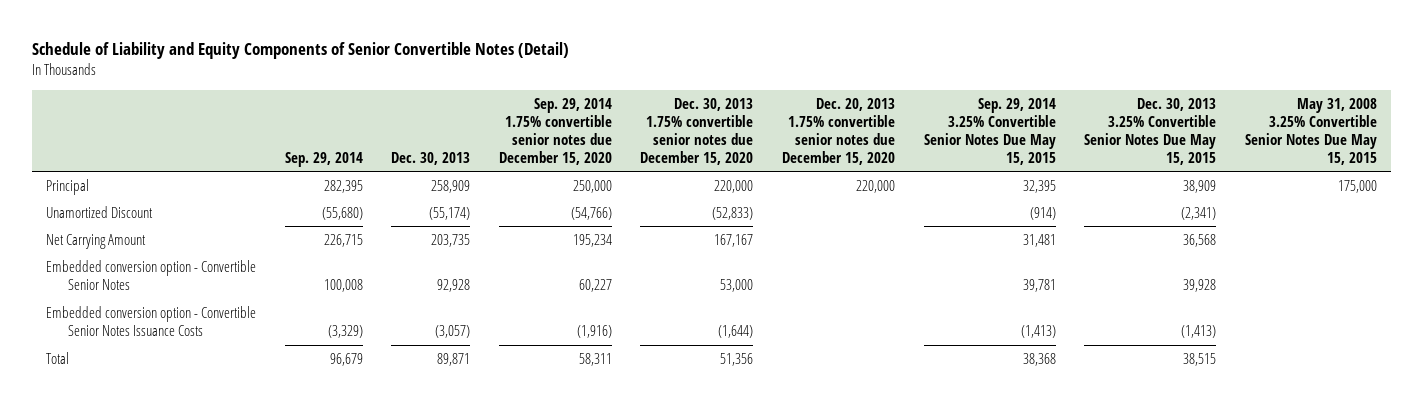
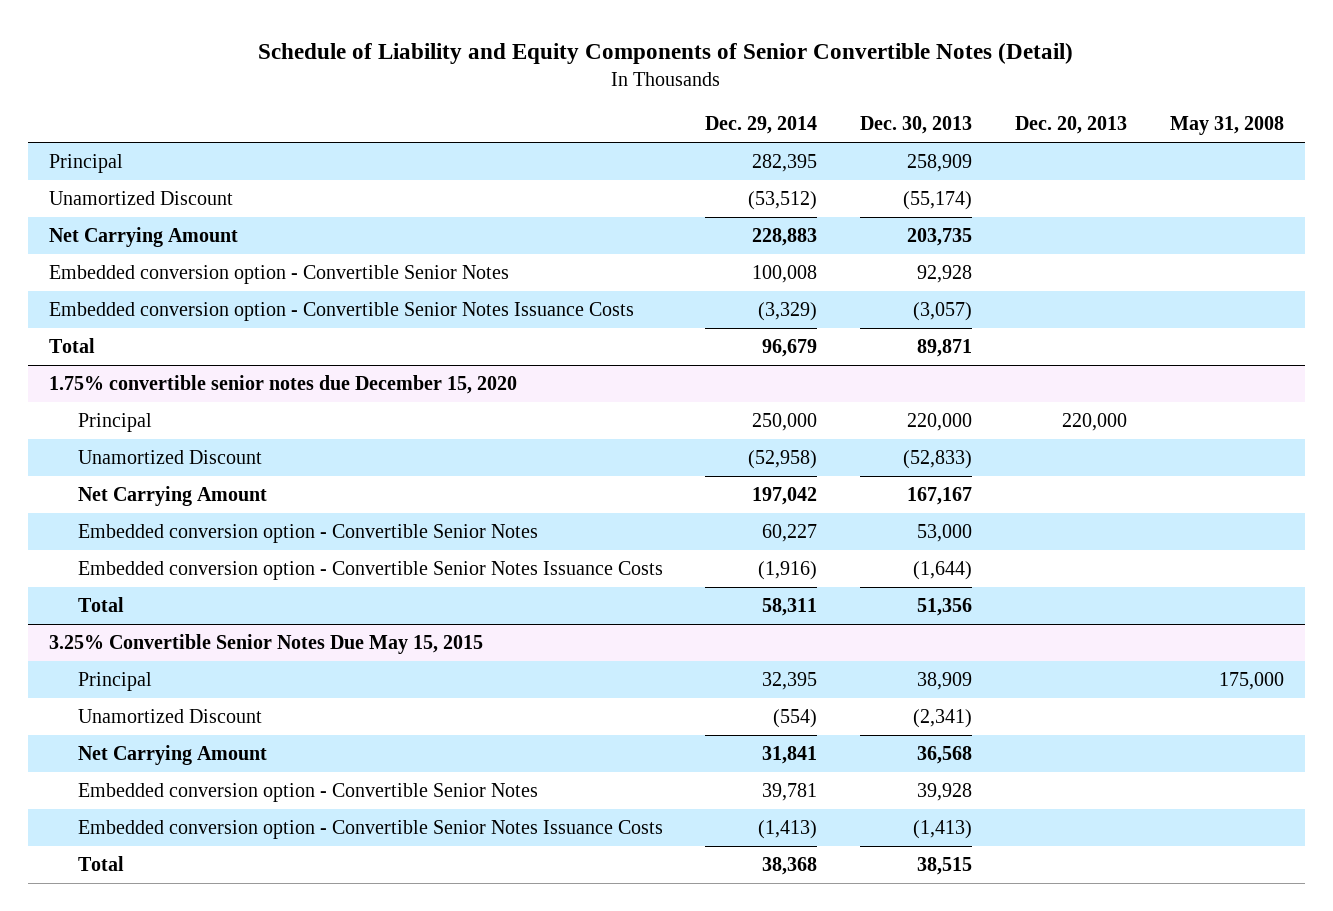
[284,151,363,167] Sep. 29, 2014 -> none
[498,97,612,165] Sep. 29, 2014 1.75% convertible senior notes due December 15, 2020 -> none
[640,97,754,165] Dec. 30, 2013 1.75% convertible senior notes due December 15, 2020 -> none
[781,97,895,165] Dec. 20, 2013 1.75% convertible senior notes due December 15, 2020 -> none
[923,97,1056,165] Sep. 29, 2014 3.25% Convertible Senior Notes Due May 15, 2015 -> none
[1084,97,1217,165] Dec. 30, 2013 3.25% Convertible Senior Notes Due May 15, 2015 -> none
[1244,97,1377,165] May 31, 2008 3.25% Convertible Senior Notes Due May 15, 2015 -> none
none -> [705,116,818,135] Dec. 29, 2014
none -> [1014,116,1127,135] Dec. 20, 2013
none -> [1169,116,1284,136] May 31, 2008
none -> [48,374,517,394] 1.75% convertible senior notes due December 15, 2020
none -> [77,412,152,432] Principal
none -> [77,449,262,464] Unamortized Discount
none -> [77,485,267,506] Net Carrying Amount
none -> [77,523,538,543] Embedded conversion option - Convertible Senior Notes
none -> [77,560,663,580] Embedded conversion option - Convertible Senior Notes Issuance Costs
none -> [77,596,124,612] Total
none -> [48,633,483,654] 3.25% Convertible Senior Notes Due May 15, 2015
none -> [77,671,152,691] Principal
none -> [77,708,262,723] Unamortized Discount
none -> [77,744,267,765] Net Carrying Amount
none -> [77,782,538,802] Embedded conversion option - Convertible Senior Notes
none -> [77,819,663,839] Embedded conversion option - Convertible Senior Notes Issuance Costs
none -> [77,855,124,871] Total

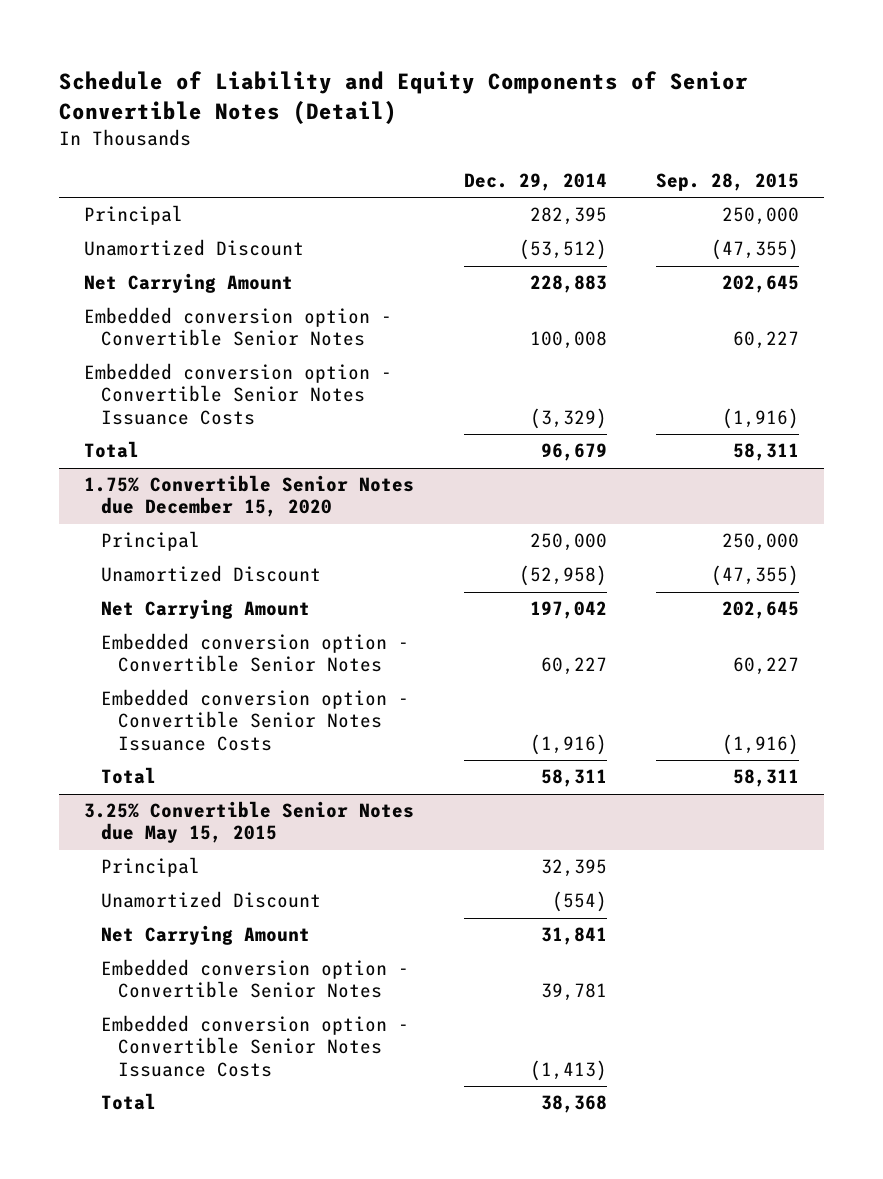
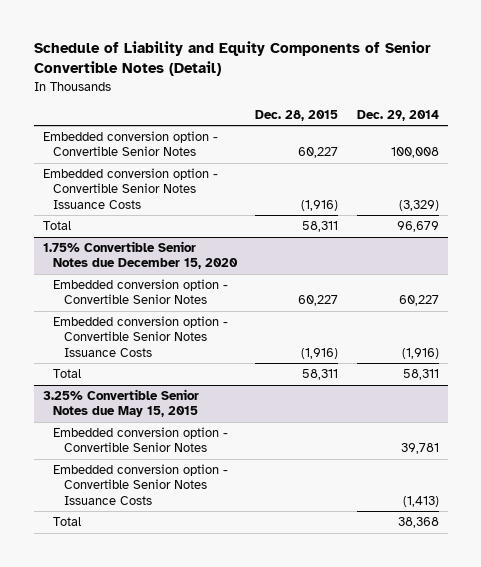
[656,173,800,192] Sep. 28, 2015 -> none
none -> [255,109,339,121] Dec. 28, 2015
[84,205,184,226] Principal -> none
[84,239,305,257] Unamortized Discount -> none
[84,273,294,294] Net Carrying Amount -> none
[101,531,201,552] Principal -> none
[101,565,322,583] Unamortized Discount -> none
[101,599,311,620] Net Carrying Amount -> none
[101,857,201,878] Principal -> none
[101,891,322,909] Unamortized Discount -> none
[101,925,311,946] Net Carrying Amount -> none

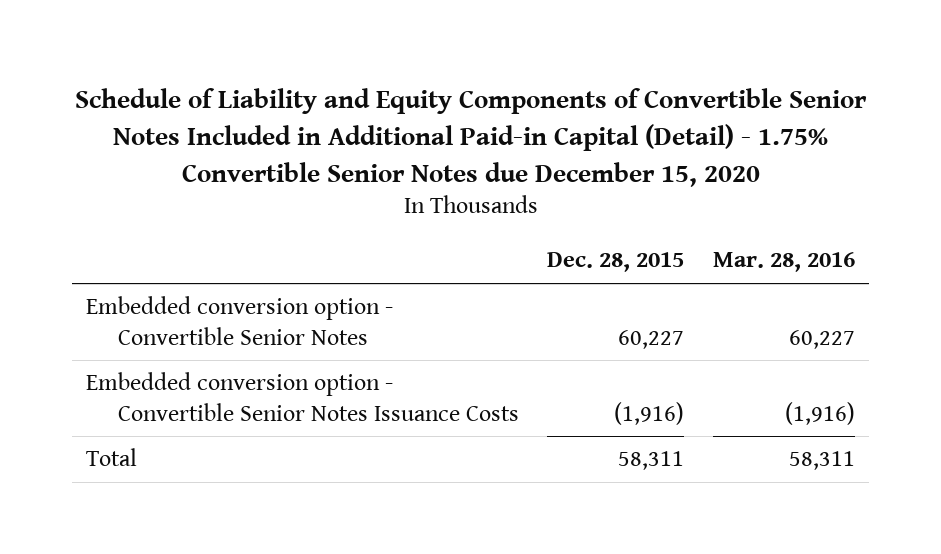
[33,41,431,77] Schedule of Liability and Equity Components of Senior Convertible Notes (Detail) -> [74,88,867,187] Schedule of Liability and Equity Components of Convertible Senior Notes Included in Additional Paid-in Capital (Detail) - 1.75% Convertible Senior Notes due December 15, 2020
[356,109,439,121] Dec. 29, 2014 -> none
none -> [713,252,856,273] Mar. 28, 2016
[42,241,239,270] 1.75% Convertible Senior Notes due December 15, 2020 -> none
[53,279,229,305] Embedded conversion option - Convertible Senior Notes -> none
[53,316,229,357] Embedded conversion option - Convertible Senior Notes Issuance Costs -> none
[53,369,82,379] Total -> none
[42,389,199,418] 3.25% Convertible Senior Notes due May 15, 2015 -> none
[53,427,229,453] Embedded conversion option - Convertible Senior Notes -> none
[53,464,229,505] Embedded conversion option - Convertible Senior Notes Issuance Costs -> none
[53,517,82,527] Total -> none

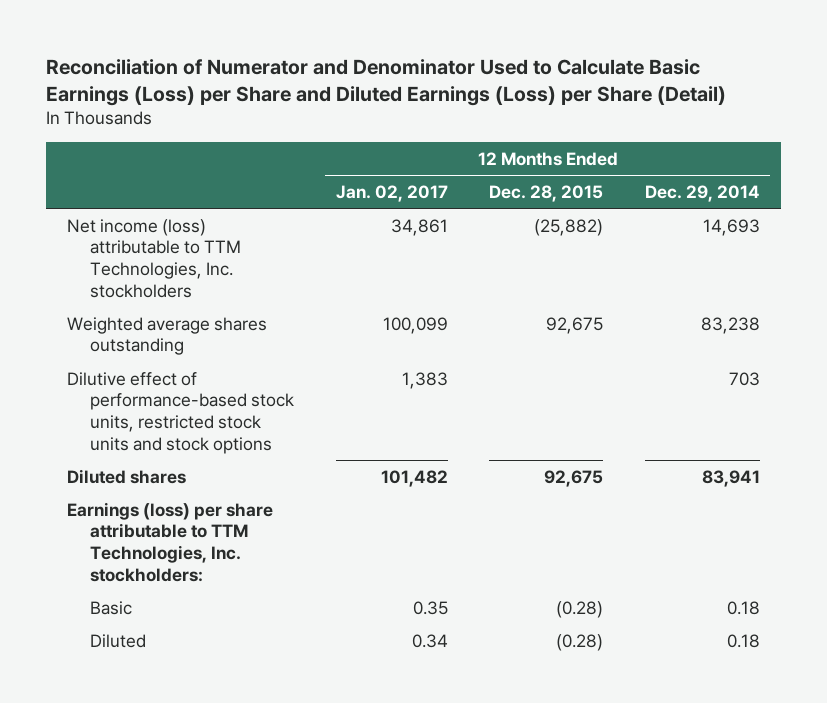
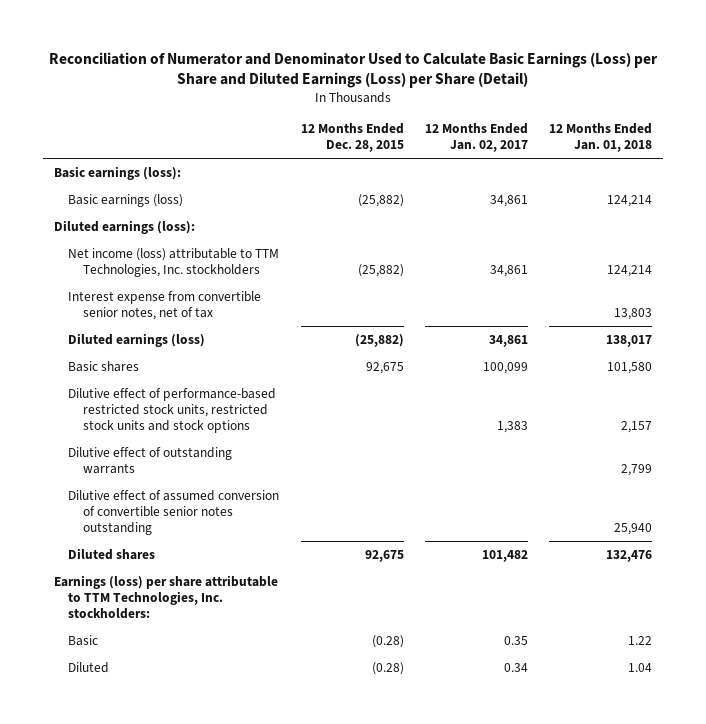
[644,184,760,202] Dec. 29, 2014 -> none
none -> [549,123,653,153] 12 Months Ended Jan. 01, 2018
none -> [53,165,181,180] Basic earnings (loss):
none -> [68,193,184,207] Basic earnings (loss)
none -> [53,219,195,234] Diluted earnings (loss):
none -> [68,290,262,320] Interest expense from convertible senior notes, net of tax
none -> [68,332,206,347] Diluted earnings (loss)
[67,316,268,356] Weighted average shares outstanding -> [68,360,140,372] Basic shares
[67,371,295,454] Dilutive effect of performance-based stock units, restricted stock units and stock options -> [68,387,277,433] Dilutive effect of performance-based restricted stock units, restricted stock units and stock options
none -> [68,446,233,474] Dilutive effect of outstanding warrants
none -> [68,489,280,535] Dilutive effect of assumed conversion of convertible senior notes outstanding

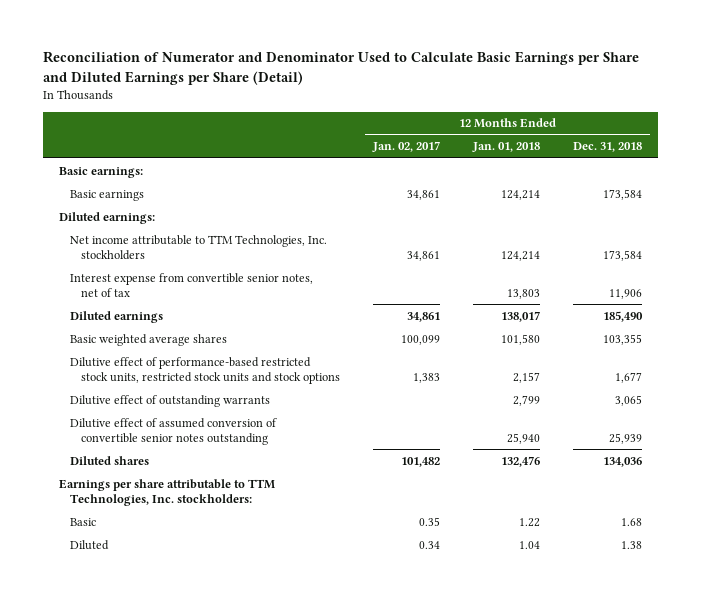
[48,51,658,89] Reconciliation of Numerator and Denominator Used to Calculate Basic Earnings (Loss) per Share and Diluted Earnings (Loss) per Share (Detail) -> [42,51,639,86] Reconciliation of Numerator and Denominator Used to Calculate Basic Earnings per Share and Diluted Earnings per Share (Detail)
[300,123,404,153] 12 Months Ended Dec. 28, 2015 -> none
none -> [572,142,642,153] Dec. 31, 2018
[53,165,181,180] Basic earnings (loss): -> [59,166,144,178] Basic earnings:
[68,193,184,207] Basic earnings (loss) -> [70,189,145,201] Basic earnings
[53,219,195,234] Diluted earnings (loss): -> [59,211,156,224] Diluted earnings:
[68,247,280,277] Net income (loss) attributable to TTM Technologies, Inc. stockholders -> [70,234,328,261] Net income attributable to TTM Technologies, Inc. stockholders
[68,332,206,347] Diluted earnings (loss) -> [70,310,164,323] Diluted earnings
[68,360,140,372] Basic shares -> [70,333,228,346] Basic weighted average shares
[53,574,278,619] Earnings (loss) per share attributable to TTM Technologies, Inc. stockholders: -> [59,478,276,507] Earnings per share attributable to TTM Technologies, Inc. stockholders:

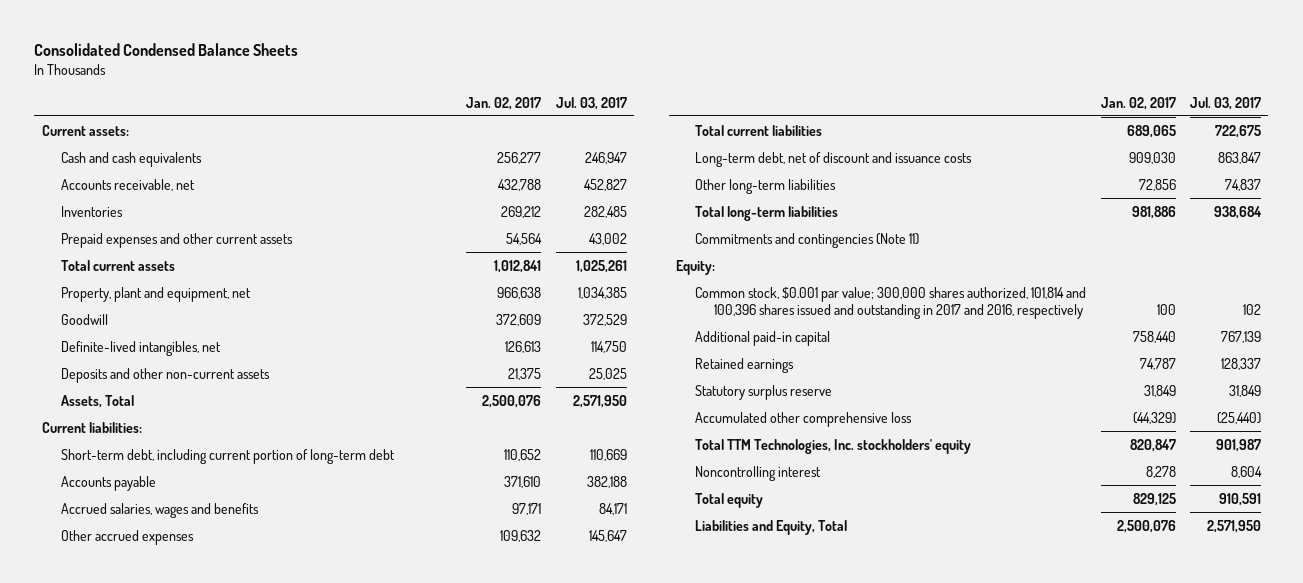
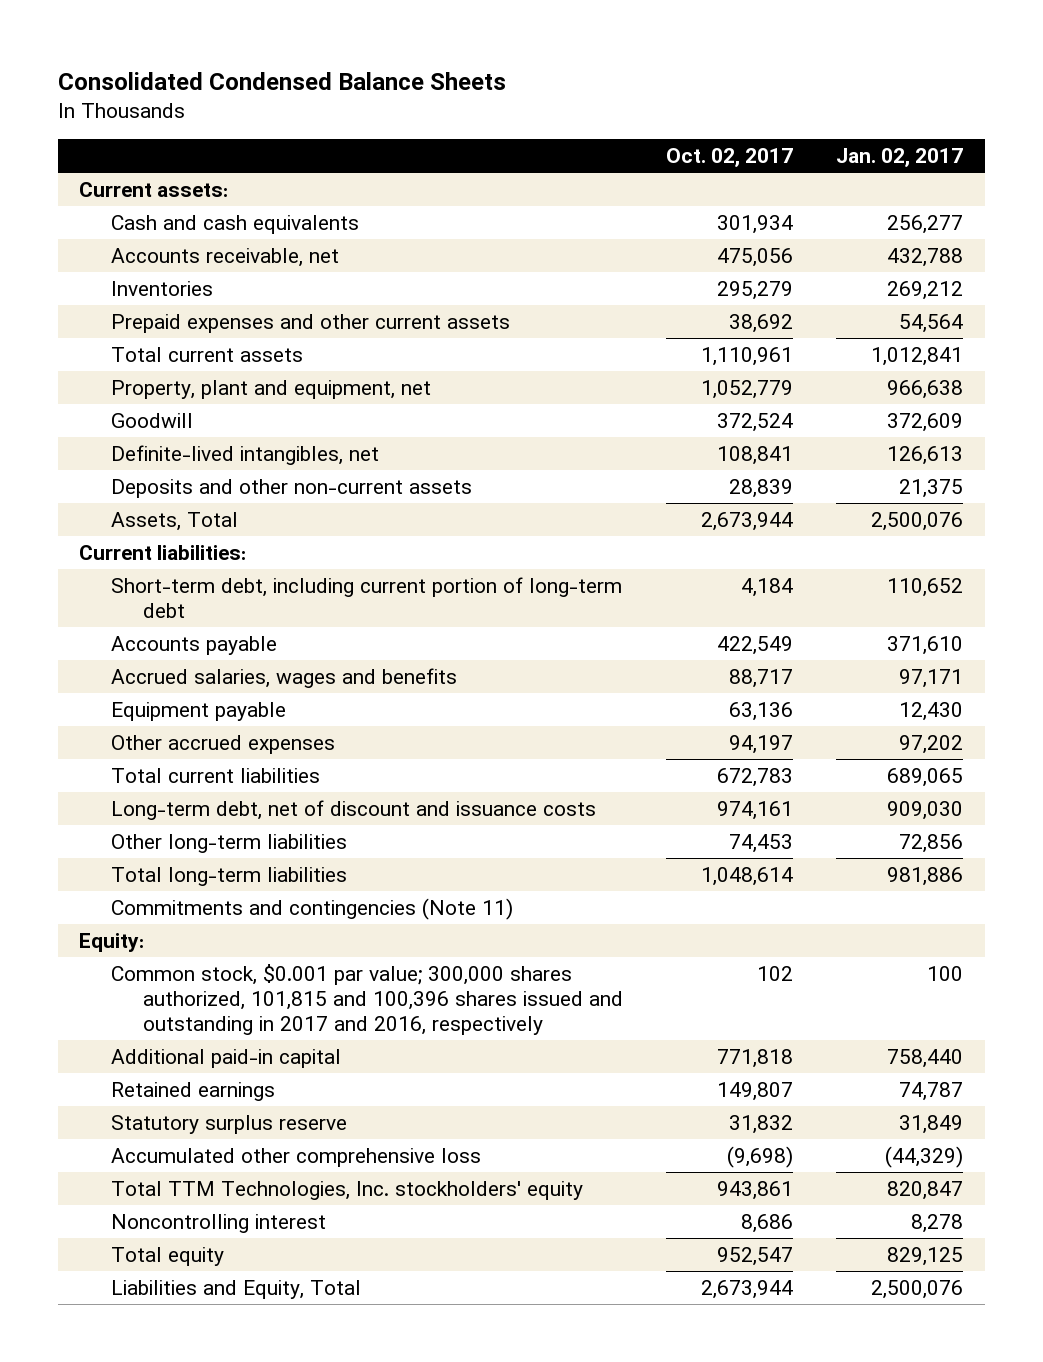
[555,96,627,110] Jul. 03, 2017 -> none
none -> [666,148,794,168] Oct. 02, 2017
none -> [111,702,287,722] Equipment payable
[500,529,542,542] 109,632 -> [899,735,964,755] 97,202
[695,286,1087,319] Common stock, $0.001 par value; 300,000 shares authorized, 101,814 and 100,396 shares issued and outstanding in 2017 and 2016, respectively -> [111,964,624,1035] Common stock, $0.001 par value; 300,000 shares authorized, 101,815 and 100,396 shares issued and outstanding in 2017 and 2016, respectively

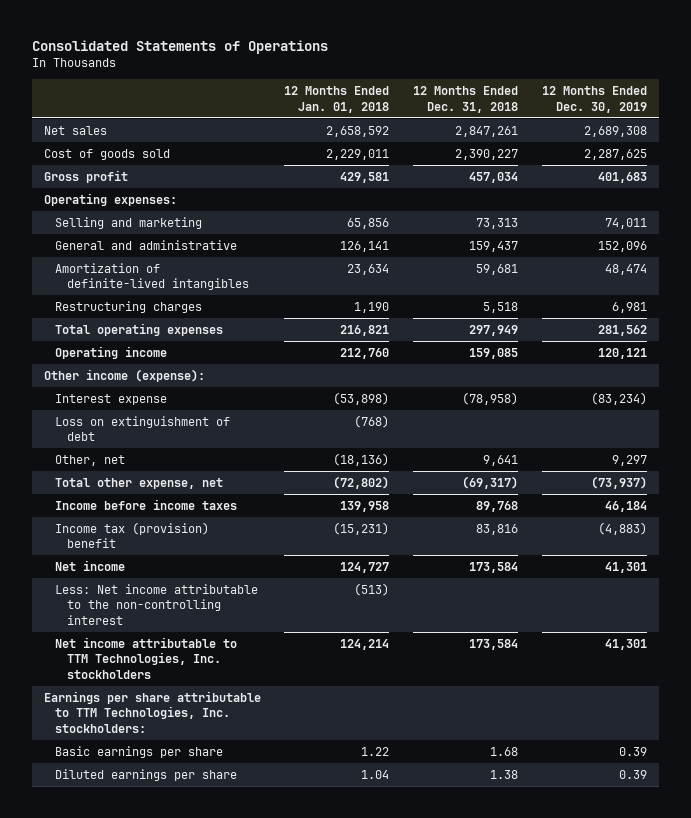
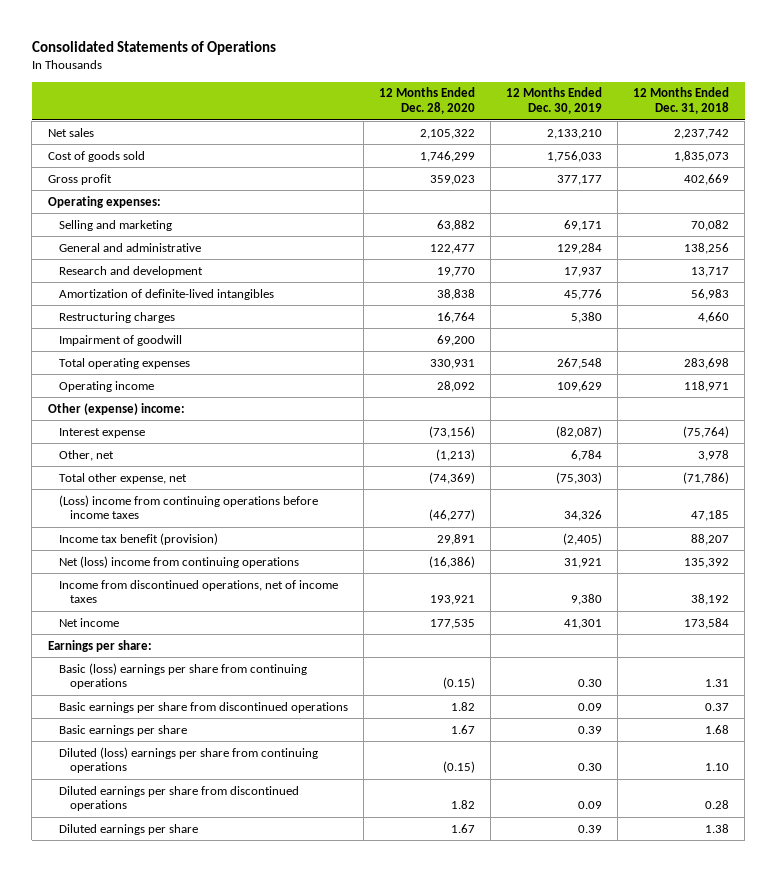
[284,86,390,113] 12 Months Ended Jan. 01, 2018 -> none
none -> [378,87,475,115] 12 Months Ended Dec. 28, 2020
[455,125,519,137] 2,847,261 -> [674,128,730,139] 2,237,742
[584,125,648,137] 2,689,308 -> [547,128,603,139] 2,133,210
[455,148,519,160] 2,390,227 -> [674,150,730,162] 1,835,073
[584,148,648,160] 2,287,625 -> [547,150,603,162] 1,756,033
[469,171,519,183] 457,034 -> [684,173,730,185] 402,669
[598,171,648,183] 401,683 -> [557,174,603,185] 377,177
[55,415,231,442] Loss on extinguishment of debt -> none
[476,217,519,229] 73,313 -> [691,219,730,231] 70,082
[605,217,648,229] 74,011 -> [564,219,603,231] 69,171
[469,240,519,252] 159,437 -> [684,242,730,254] 138,256
[598,240,648,252] 152,096 -> [557,242,603,254] 129,284
none -> [58,265,203,277] Research and development
[476,263,519,275] 59,681 -> [691,288,730,300] 56,983
[605,263,648,275] 48,474 -> [564,288,603,300] 45,776
[483,301,519,313] 5,518 -> [698,311,730,323] 4,660
[612,301,648,313] 6,981 -> [571,311,603,323] 5,380
none -> [58,334,182,346] Impairment of goodwill
[469,324,519,336] 297,949 -> [684,357,730,369] 283,698
[598,324,648,336] 281,562 -> [557,357,603,369] 267,548
[469,347,519,359] 159,085 -> [684,380,730,392] 118,971
[598,347,648,359] 120,121 -> [557,380,603,392] 109,629
[43,368,205,382] Other income (expense): -> [47,402,185,415] Other (expense) income:
[462,391,519,405] (78,958) -> [683,425,730,438] (75,764)
[591,391,648,405] (83,234) -> [556,425,603,438] (82,087)
[483,454,519,466] 9,641 -> [698,449,730,461] 3,978
[612,454,648,466] 9,297 -> [571,449,603,461] 6,784
[462,475,519,489] (69,317) -> [683,471,730,484] (71,786)
[591,475,648,489] (73,937) -> [556,471,603,484] (75,303)
[55,498,238,510] Income before income taxes -> [58,494,318,520] (Loss) income from continuing operations before income taxes
[476,500,519,512] 89,768 -> [691,510,730,522] 47,185
[605,500,648,512] 46,184 -> [564,510,603,522] 34,326
[55,521,210,549] Income tax (provision) benefit -> [58,532,218,545] Income tax benefit (provision)
[476,523,519,535] 83,816 -> [691,533,730,545] 88,207
[598,521,648,535] (4,883) -> [563,532,603,545] (2,405)
none -> [58,555,299,568] Net (loss) income from continuing operations
none -> [58,579,338,604] Income from discontinued operations, net of income taxes
[55,583,259,625] Less: Net income attributable to the non-controlling interest -> none
[55,636,238,679] Net income attributable to TTM Technologies, Inc. stockholders -> none
[43,690,261,733] Earnings per share attributable to TTM Technologies, Inc. stockholders: -> [47,639,152,652] Earnings per share:
none -> [58,662,307,690] Basic (loss) earnings per share from continuing operations
none -> [58,701,348,713] Basic earnings per share from discontinued operations
none -> [58,746,318,774] Diluted (loss) earnings per share from continuing operations
none -> [58,785,299,812] Diluted earnings per share from discontinued operations

